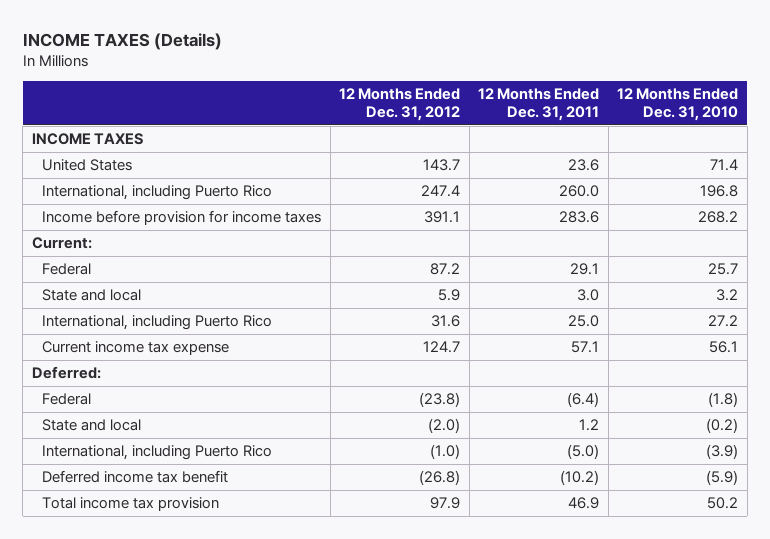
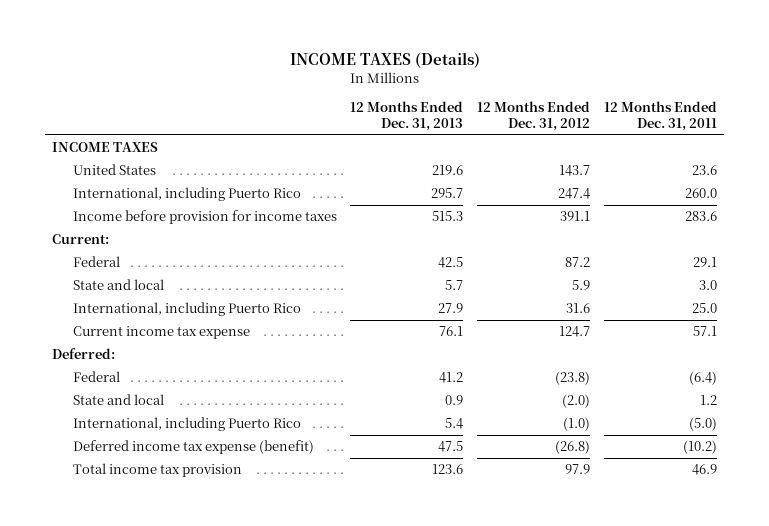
[617,87,739,121] 12 Months Ended Dec. 31, 2010 -> none
none -> [350,101,464,132] 12 Months Ended Dec. 31, 2013
[42,470,229,484] Deferred income tax benefit -> [72,440,314,455] Deferred income tax expense (benefit)

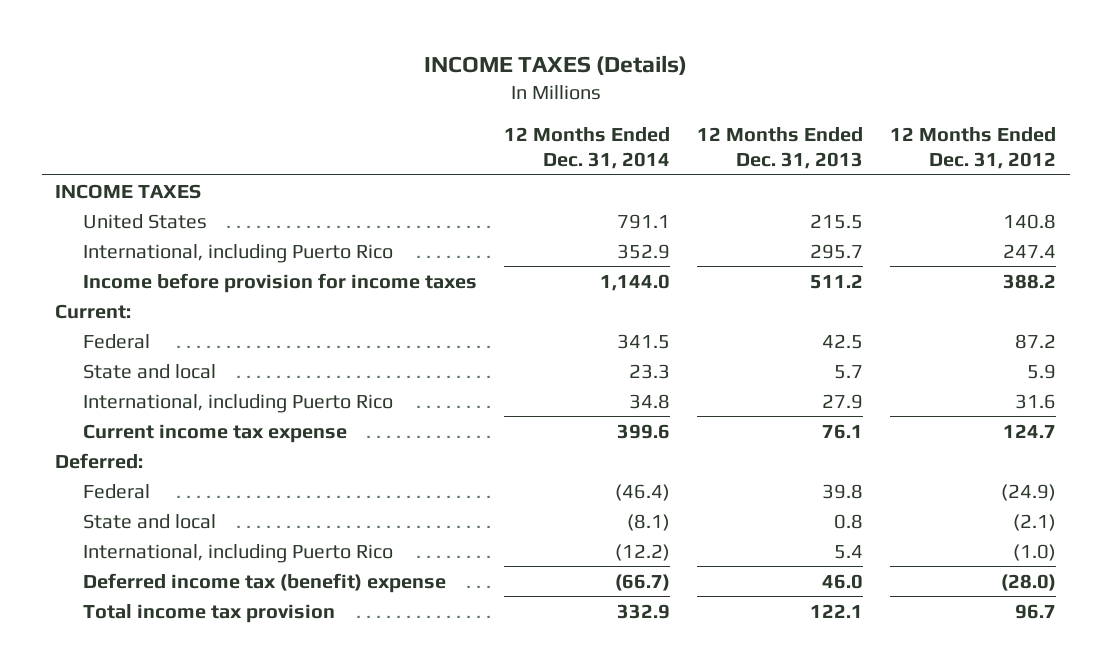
[604,101,718,132] 12 Months Ended Dec. 31, 2011 -> none
none -> [504,126,671,169] 12 Months Ended Dec. 31, 2014
[432,165,464,176] 219.6 -> [810,213,864,229] 215.5
[559,165,591,177] 143.7 -> [1003,213,1057,229] 140.8
[432,211,464,222] 515.3 -> [810,273,864,289] 511.2
[560,211,591,222] 391.1 -> [1003,273,1057,289] 388.2
[439,372,464,384] 41.2 -> [822,483,864,499] 39.8
[555,371,591,386] (23.8) -> [1001,483,1057,501] (24.9)
[445,395,464,406] 0.9 -> [834,513,864,529] 0.8
[562,394,591,409] (2.0) -> [1013,513,1057,531] (2.1)
[72,440,314,455] Deferred income tax expense (benefit) -> [83,572,447,593] Deferred income tax (benefit) expense
[438,441,464,453] 47.5 -> [822,573,864,589] 46.0
[555,440,591,455] (26.8) -> [1001,573,1057,591] (28.0)
[432,464,464,475] 123.6 -> [810,603,864,618] 122.1
[565,464,591,475] 97.9 -> [1015,603,1057,619] 96.7

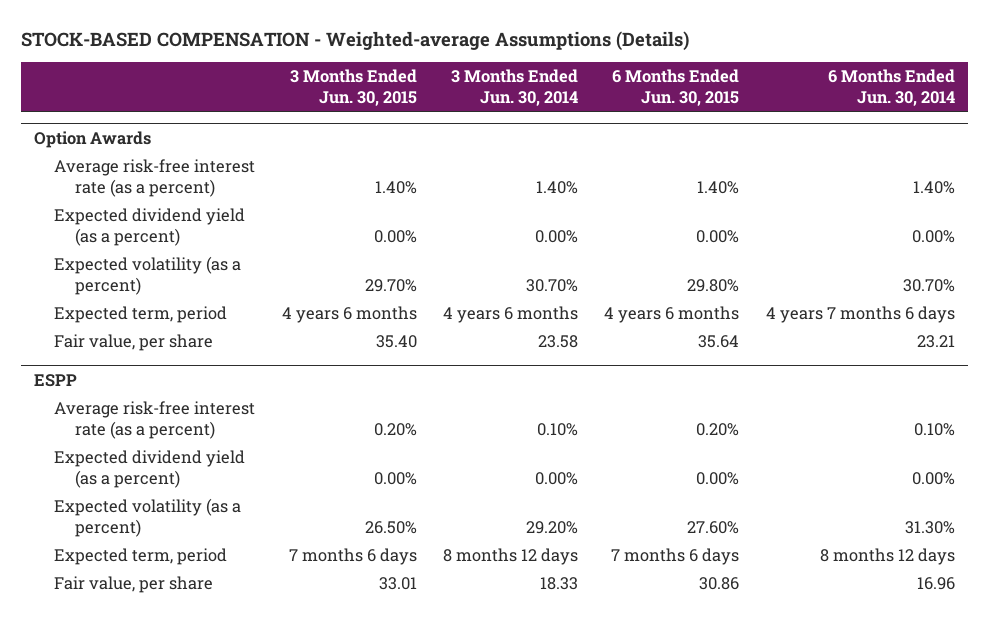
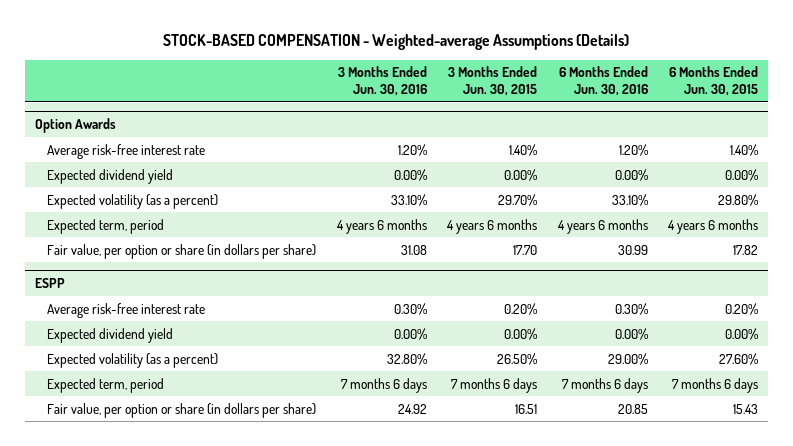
[450,69,578,107] 3 Months Ended Jun. 30, 2014 -> none
[827,69,955,107] 6 Months Ended Jun. 30, 2014 -> none
none -> [337,66,427,97] 3 Months Ended Jun. 30, 2016
none -> [558,66,648,97] 6 Months Ended Jun. 30, 2016
[54,159,256,198] Average risk-free interest rate (as a percent) -> [47,143,206,159] Average risk-free interest rate
[54,208,246,247] Expected dividend yield (as a percent) -> [47,168,174,184] Expected dividend yield
[54,334,214,352] Fair value, per share -> [47,243,317,259] Fair value, per option or share (in dollars per share)
[375,335,417,349] 35.40 -> [513,244,538,255] 17.70
[698,335,740,349] 35.64 -> [733,244,759,255] 17.82
[54,401,256,440] Average risk-free interest rate (as a percent) -> [47,302,206,318] Average risk-free interest rate
[54,450,246,489] Expected dividend yield (as a percent) -> [47,327,174,343] Expected dividend yield
[54,576,214,594] Fair value, per share -> [47,402,317,418] Fair value, per option or share (in dollars per share)
[378,577,417,591] 33.01 -> [515,403,538,414] 16.51
[699,577,740,591] 30.86 -> [733,403,759,414] 15.43

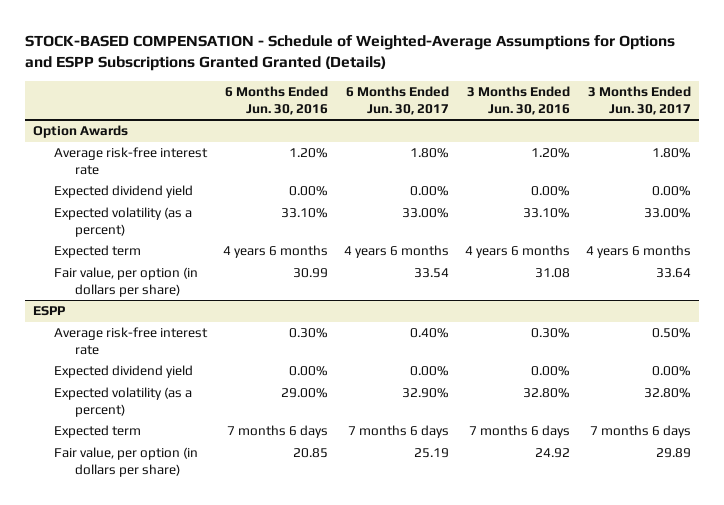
[163,33,630,50] STOCK-BASED COMPENSATION - Weighted-average Assumptions (Details) -> [25,35,676,72] STOCK-BASED COMPENSATION - Schedule of Weighted-Average Assumptions for Options and ESPP Subscriptions Granted Granted (Details)
[448,66,538,97] 3 Months Ended Jun. 30, 2015 -> none
[669,66,759,97] 6 Months Ended Jun. 30, 2015 -> none
none -> [346,85,450,115] 6 Months Ended Jun. 30, 2017
none -> [588,85,692,115] 3 Months Ended Jun. 30, 2017
[47,218,165,234] Expected term, period -> [54,245,142,259] Expected term
[47,243,317,259] Fair value, per option or share (in dollars per share) -> [54,267,199,298] Fair value, per option (in dollars per share)
[47,377,165,393] Expected term, period -> [54,425,142,439] Expected term
[47,402,317,418] Fair value, per option or share (in dollars per share) -> [54,447,199,478] Fair value, per option (in dollars per share)

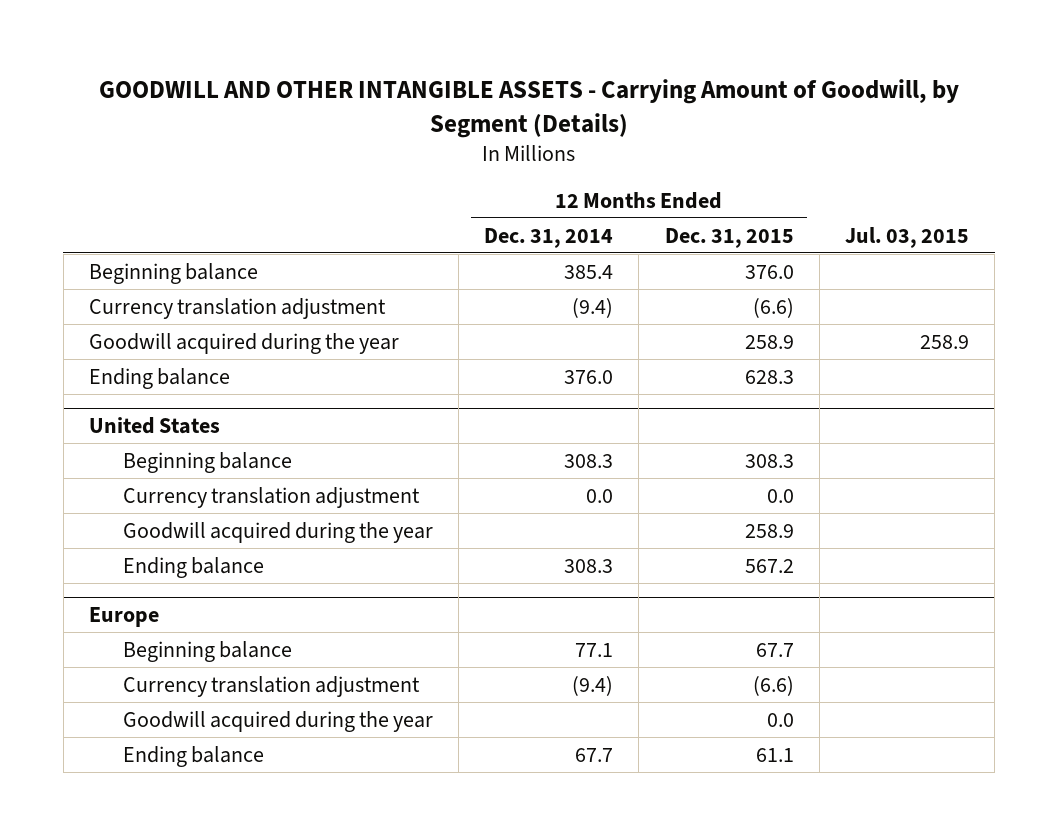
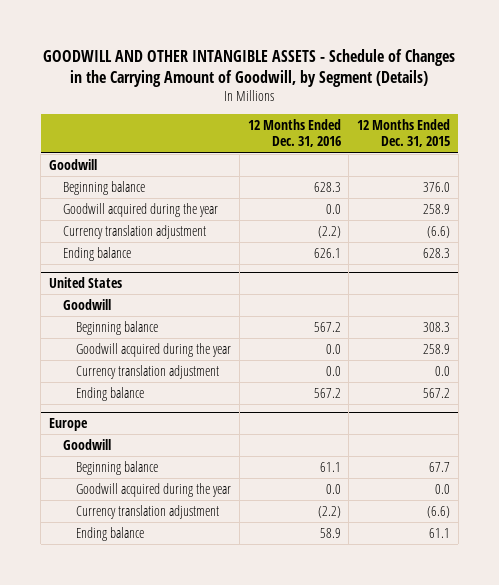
[99,78,960,138] GOODWILL AND OTHER INTANGIBLE ASSETS - Carrying Amount of Goodwill, by Segment (Details) -> [43,48,456,87] GOODWILL AND OTHER INTANGIBLE ASSETS - Schedule of Changes in the Carrying Amount of Goodwill, by Segment (Details)
[484,227,614,248] Dec. 31, 2014 -> none
[845,226,970,248] Jul. 03, 2015 -> none
none -> [247,119,341,148] 12 Months Ended Dec. 31, 2016
none -> [48,158,97,170] Goodwill
[89,297,387,319] Currency translation adjustment -> [62,224,206,239] Currency translation adjustment
none -> [62,298,111,310] Goodwill
[122,486,420,508] Currency translation adjustment -> [76,364,220,379] Currency translation adjustment
none -> [62,438,111,450] Goodwill
[122,675,420,697] Currency translation adjustment -> [76,504,220,519] Currency translation adjustment

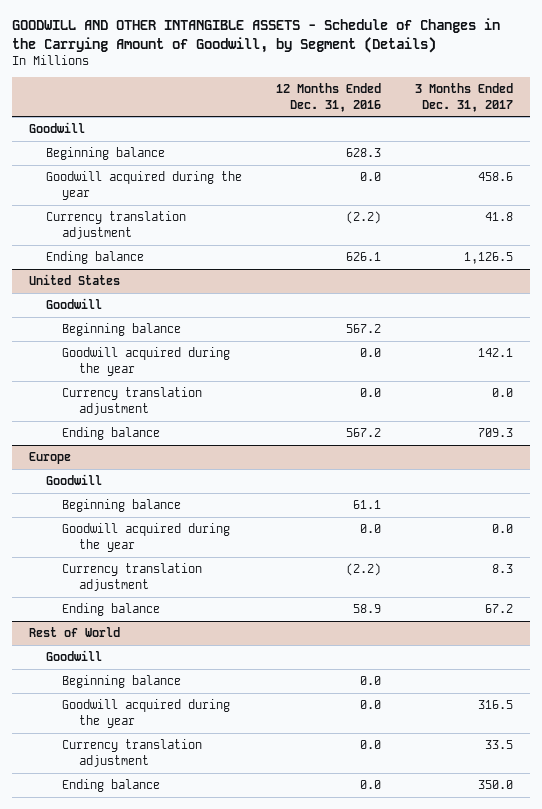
[357,119,451,148] 12 Months Ended Dec. 31, 2015 -> none
none -> [415,83,514,112] 3 Months Ended Dec. 31, 2017
none -> [28,627,120,638] Rest of World
none -> [45,650,102,662] Goodwill
none -> [62,675,182,689] Beginning balance
none -> [62,699,231,728] Goodwill acquired during the year
none -> [62,739,203,767] Currency translation adjustment
none -> [62,779,161,793] Ending balance

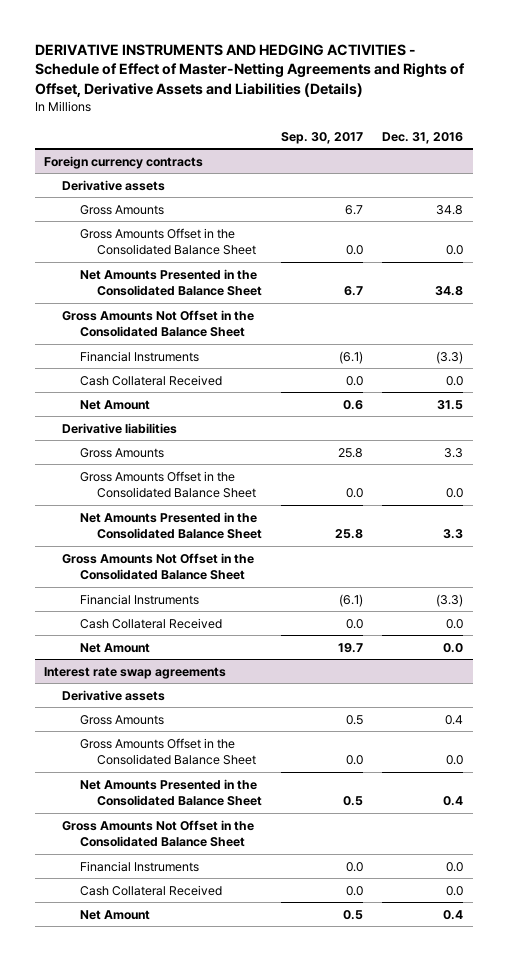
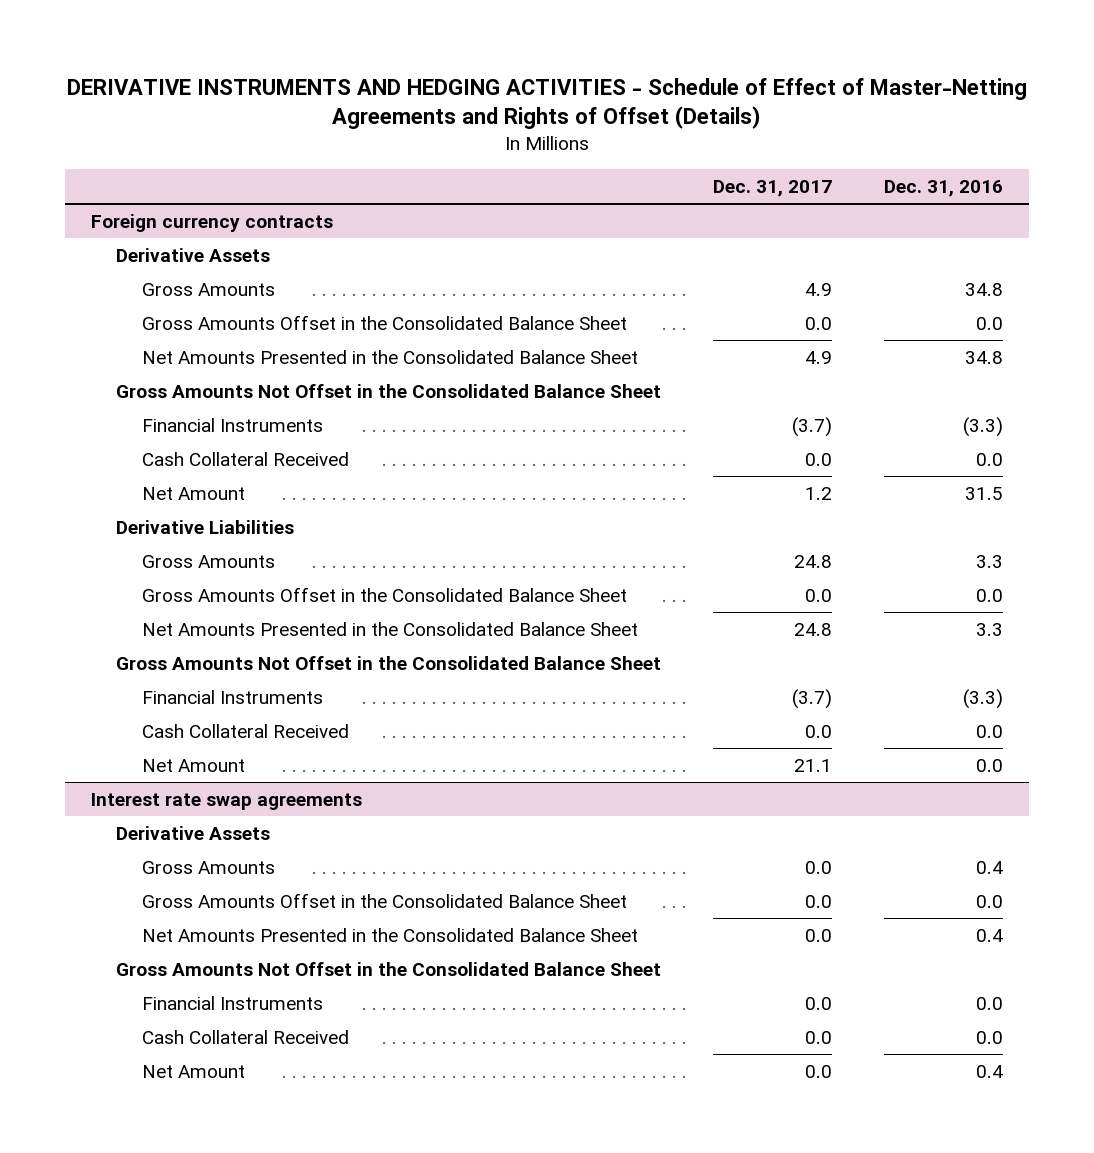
[34,43,465,98] DERIVATIVE INSTRUMENTS AND HEDGING ACTIVITIES - Schedule of Effect of Master-Netting Agreements and Rights of Offset, Derivative Assets and Liabilities (Details) -> [66,77,1027,130] DERIVATIVE INSTRUMENTS AND HEDGING ACTIVITIES - Schedule of Effect of Master-Netting Agreements and Rights of Offset (Details)
[281,131,364,144] Sep. 30, 2017 -> none
none -> [713,180,833,198] Dec. 31, 2017
[62,179,166,191] Derivative assets -> [116,247,271,262] Derivative Assets
[62,422,178,434] Derivative liabilities -> [116,519,295,534] Derivative Liabilities
[62,689,166,701] Derivative assets -> [116,825,271,840] Derivative Assets

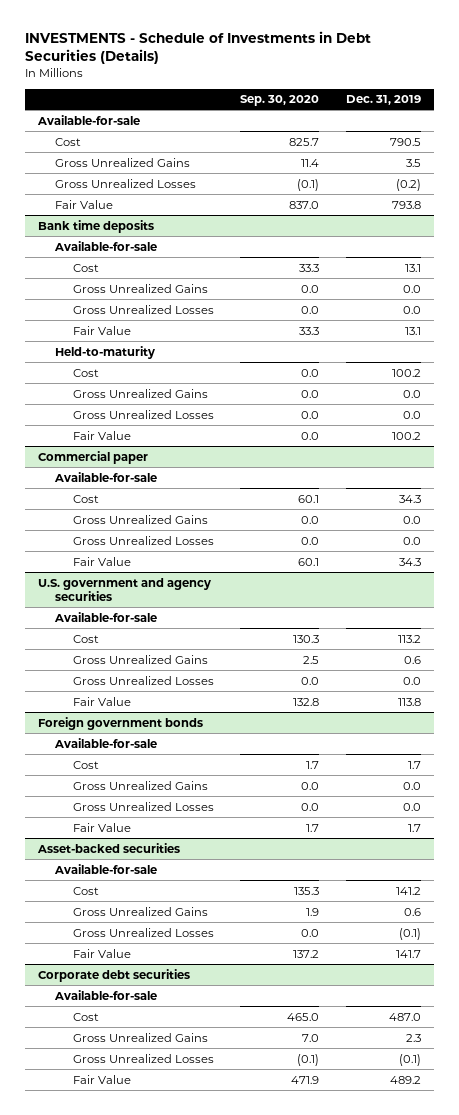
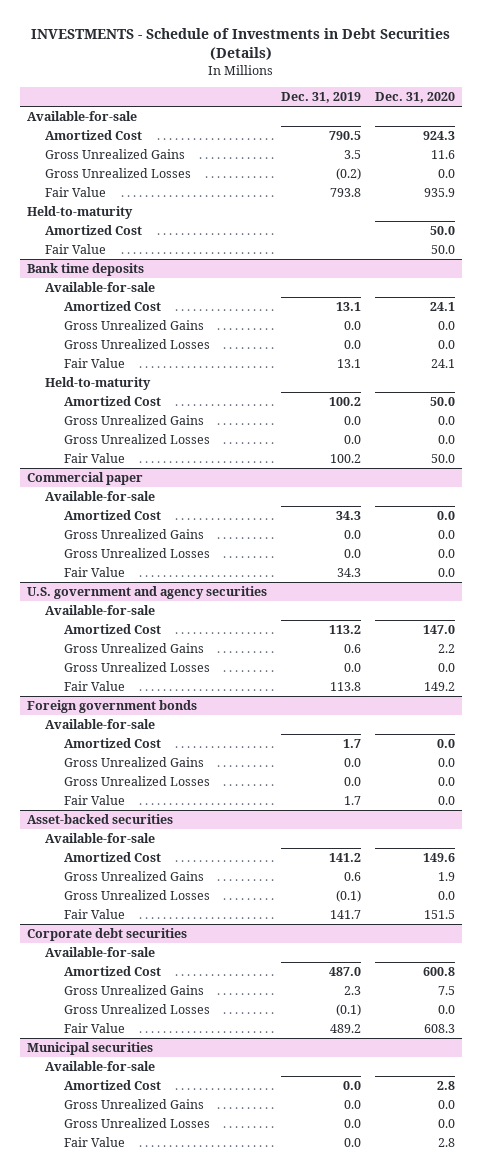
[240,95,320,107] Sep. 30, 2020 -> none
none -> [375,92,456,104] Dec. 31, 2020
[55,137,82,146] Cost -> [45,130,143,141] Amortized Cost
none -> [26,206,133,220] Held-to-maturity
none -> [45,225,143,236] Amortized Cost
none -> [45,244,107,255] Fair Value
[72,263,99,272] Cost -> [63,301,161,312] Amortized Cost
[72,368,99,377] Cost -> [63,396,161,407] Amortized Cost
[72,494,99,503] Cost -> [63,510,161,521] Amortized Cost
[72,634,99,643] Cost -> [63,624,161,635] Amortized Cost
[72,760,99,769] Cost -> [63,738,161,749] Amortized Cost
[72,886,99,895] Cost -> [63,852,161,863] Amortized Cost
[72,1012,99,1021] Cost -> [63,966,161,977] Amortized Cost
none -> [26,1042,153,1056] Municipal securities
none -> [45,1061,156,1072] Available-for-sale
none -> [63,1080,161,1091] Amortized Cost
none -> [63,1099,204,1110] Gross Unrealized Gains
none -> [63,1118,210,1129] Gross Unrealized Losses
none -> [63,1137,125,1148] Fair Value

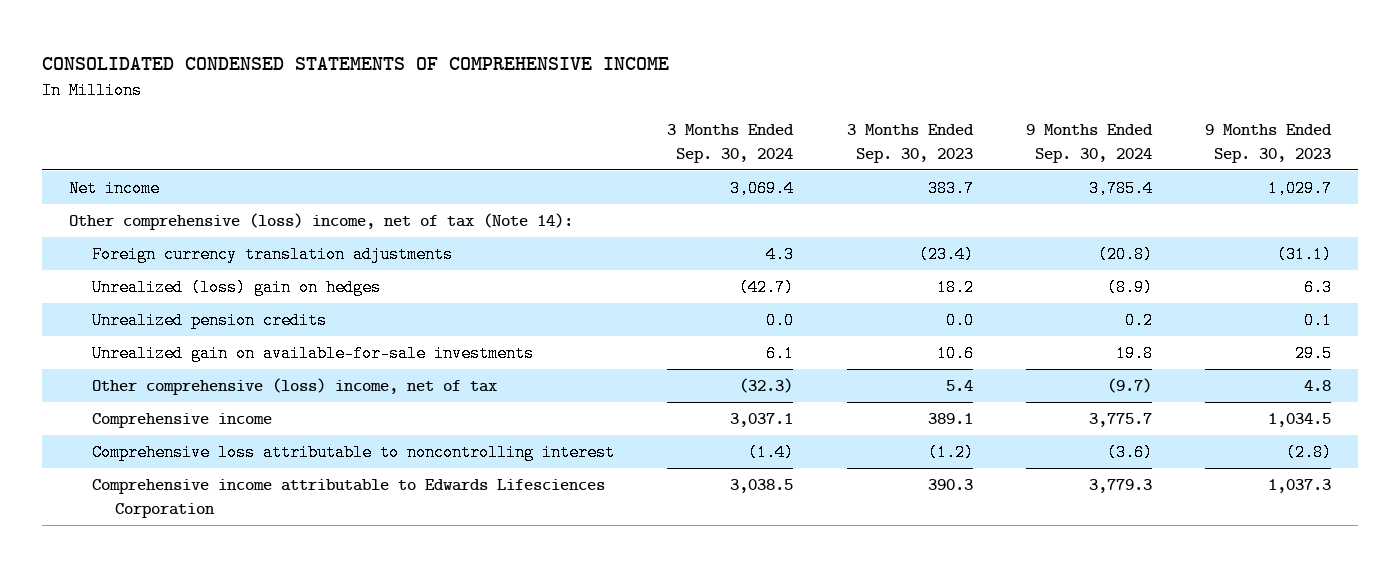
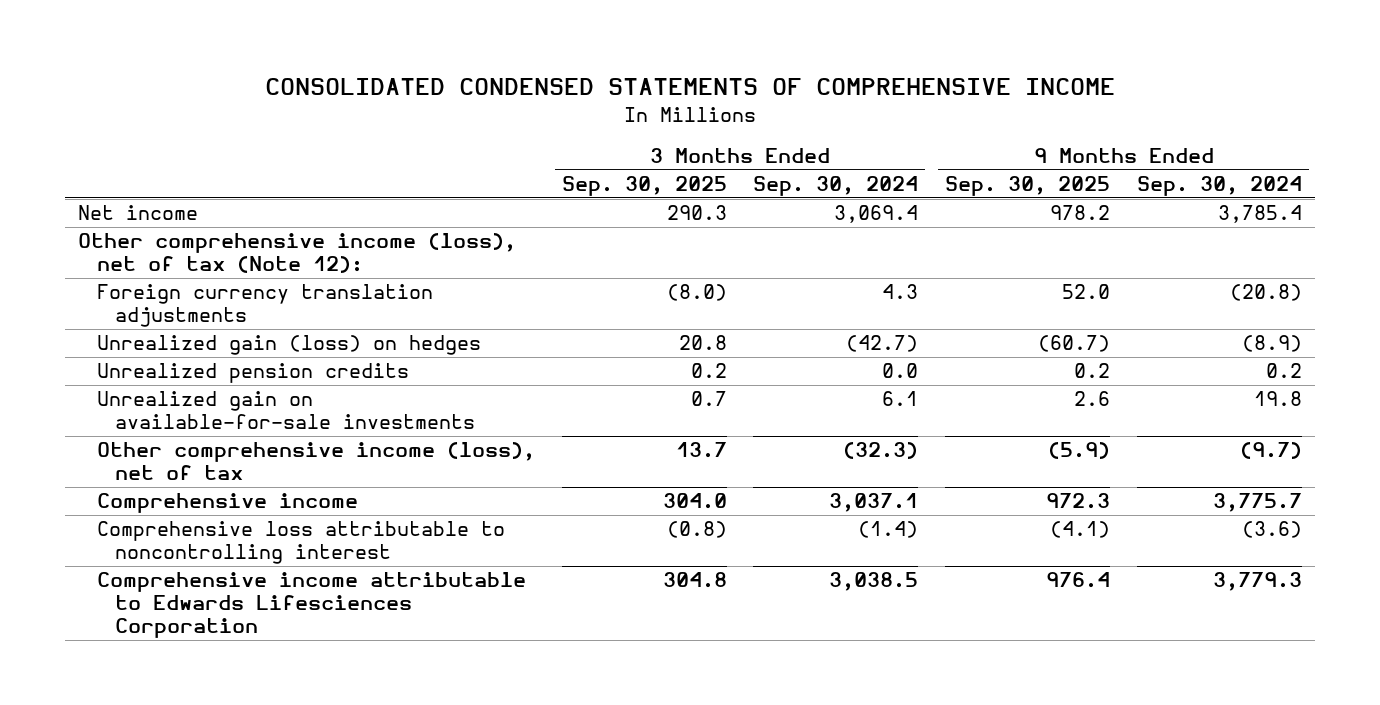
[846,123,974,163] 3 Months Ended Sep. 30, 2023 -> none
[1205,123,1333,163] 9 Months Ended Sep. 30, 2023 -> none
none -> [561,176,727,197] Sep. 30, 2025
none -> [945,176,1111,197] Sep. 30, 2025
[68,213,573,231] Other comprehensive (loss) income, net of tax (Note 14): -> [78,233,517,274] Other comprehensive income (loss), net of tax (Note 12):
[91,279,381,297] Unrealized (loss) gain on hedges -> [96,335,481,356] Unrealized gain (loss) on hedges
[91,378,497,396] Other comprehensive (loss) income, net of tax -> [96,442,535,481] Other comprehensive income (loss), net of tax

